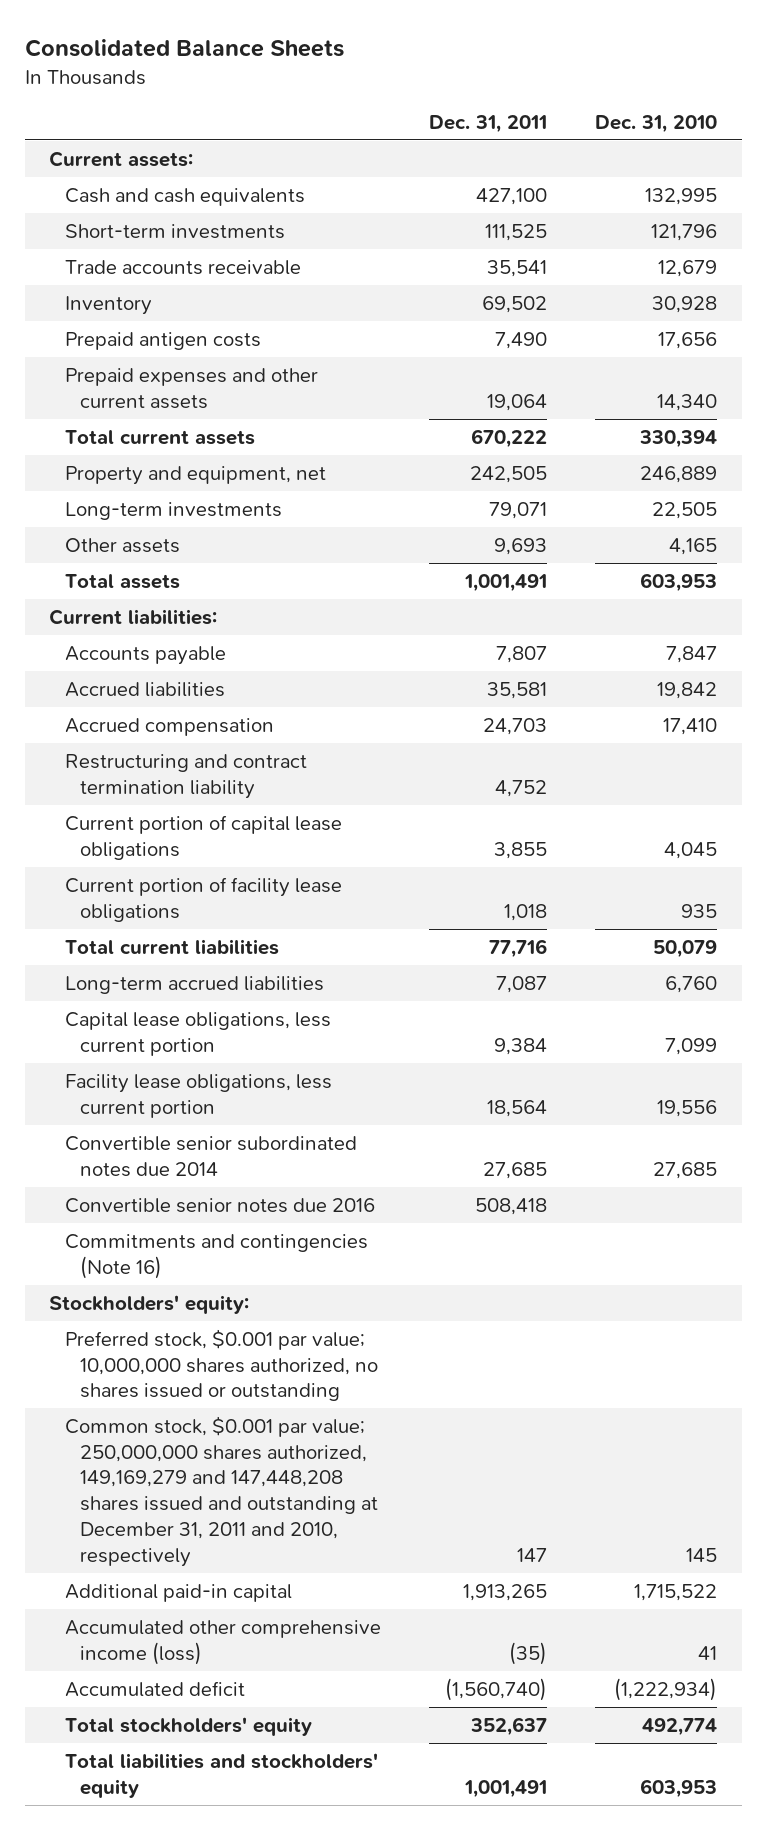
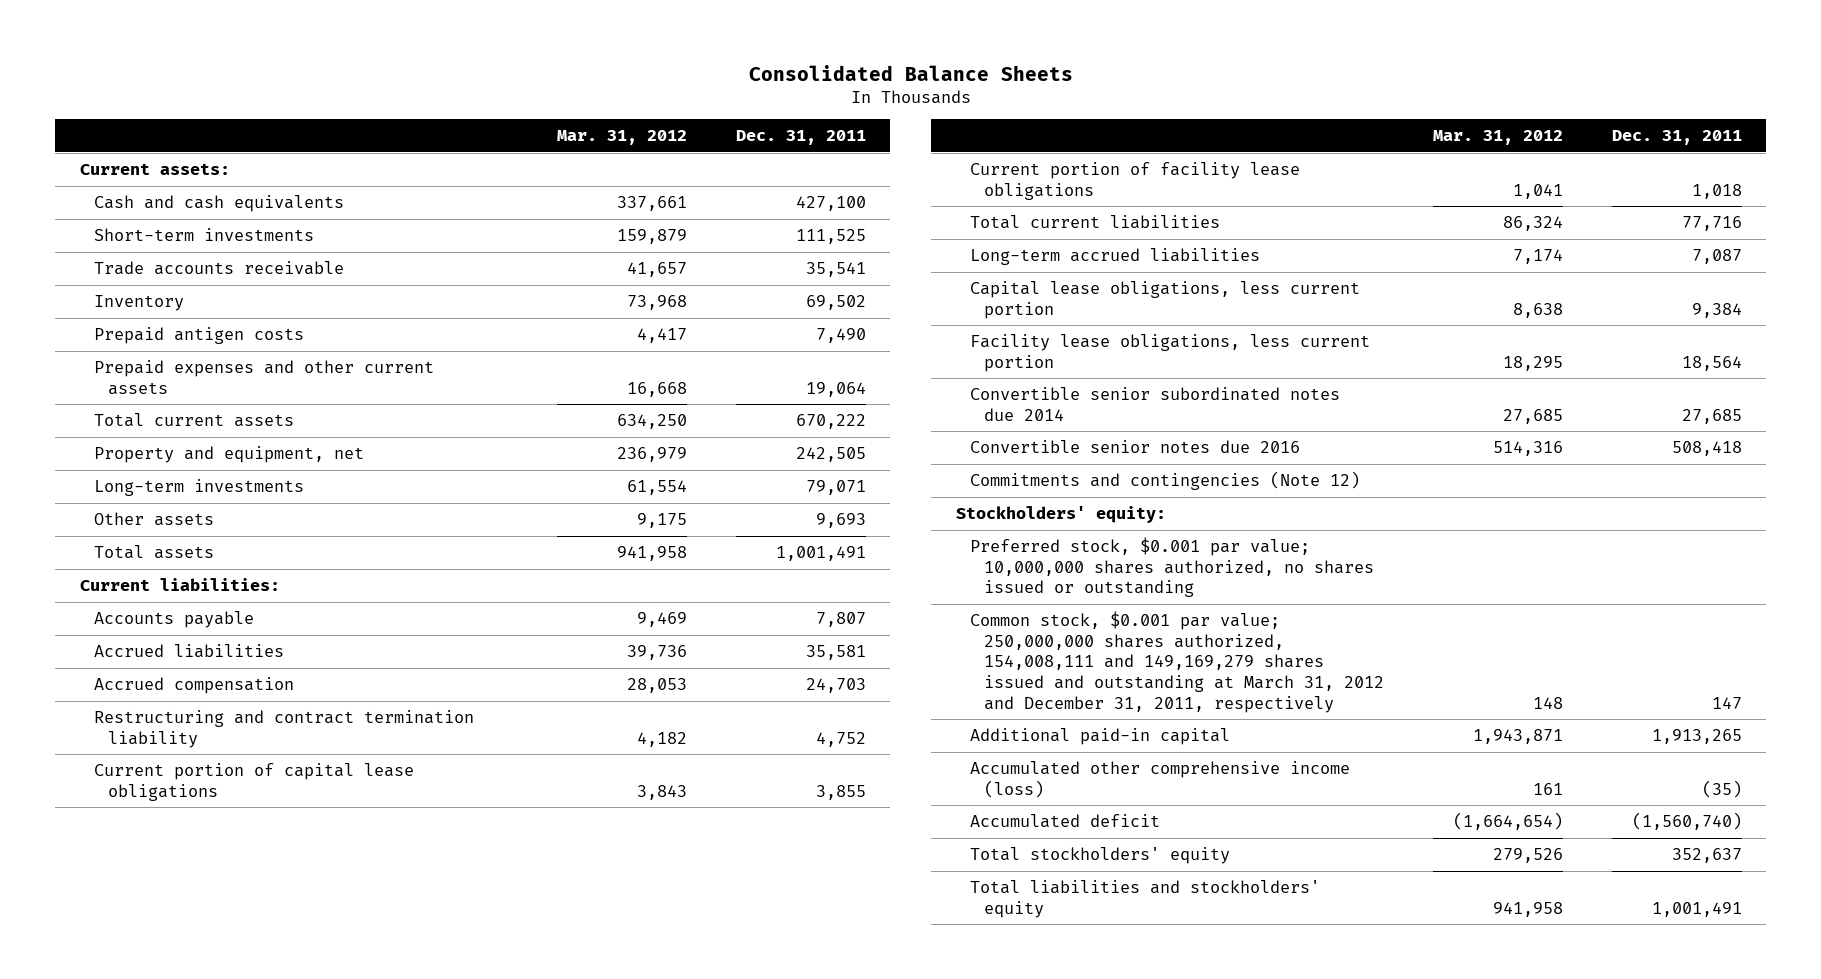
[595,114,718,133] Dec. 31, 2010 -> none
none -> [556,130,687,146] Mar. 31, 2012
[64,1233,368,1279] Commitments and contingencies (Note 16) -> [969,471,1360,491] Commitments and contingencies (Note 12)
[64,1415,379,1567] Common stock, $0.001 par value; 250,000,000 shares authorized, 149,169,279 and 147,448,208 shares issued and outstanding at December 31, 2011 and 2010, respectively -> [969,611,1384,713] Common stock, $0.001 par value; 250,000,000 shares authorized, 154,008,111 and 149,169,279 shares issued and outstanding at March 31, 2012 and December 31, 2011, respectively

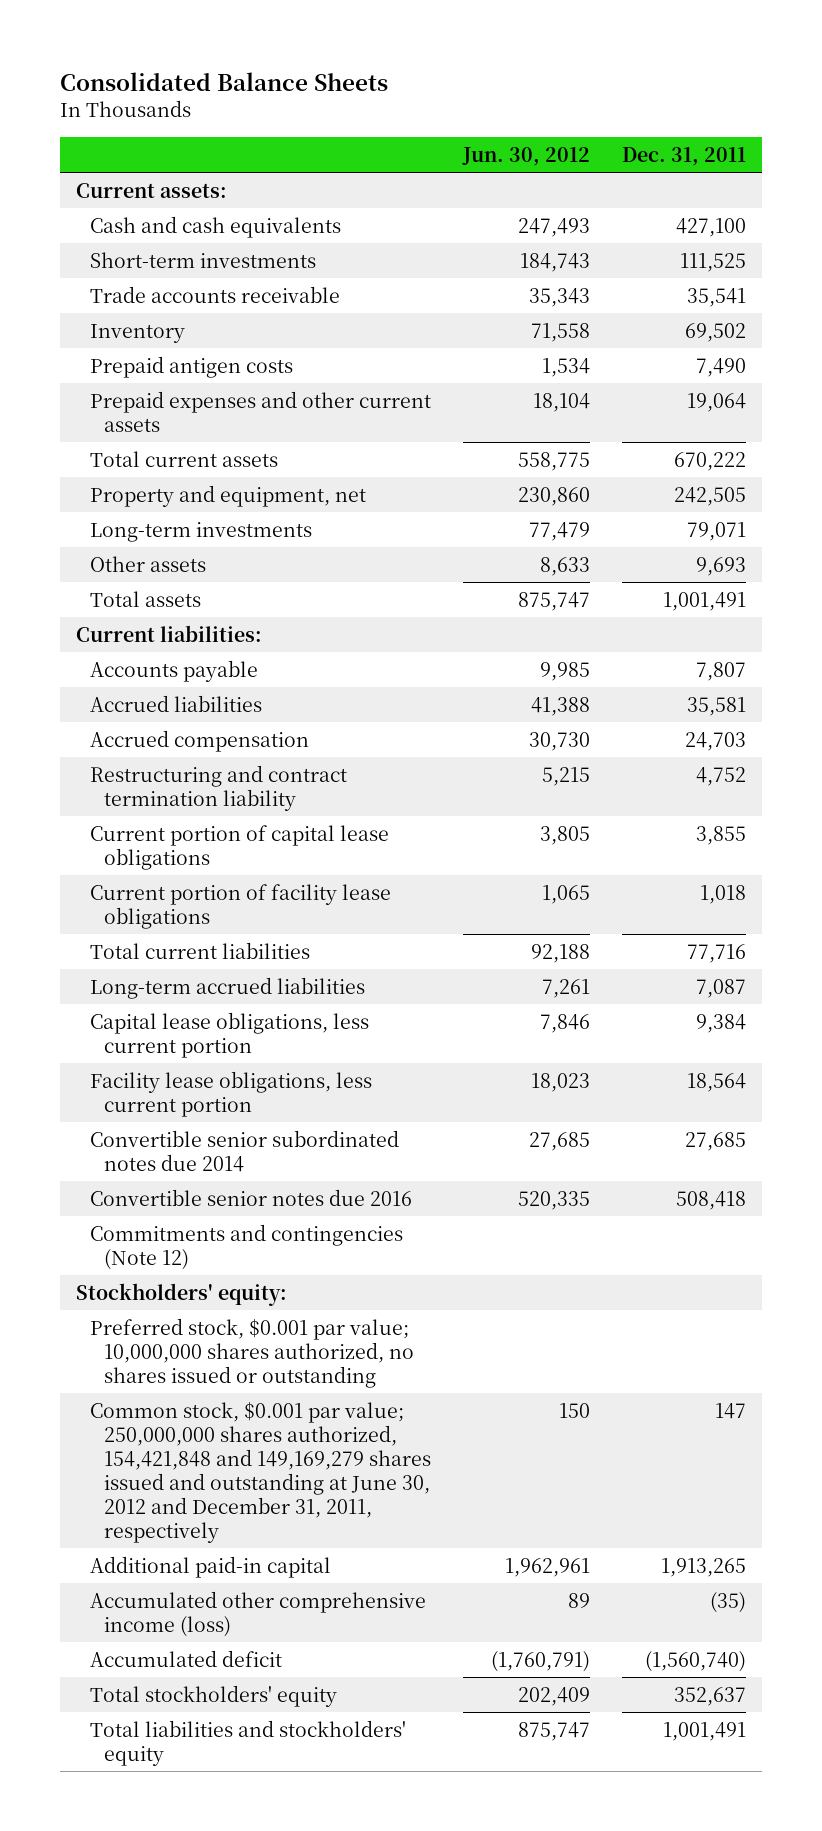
[556,130,687,146] Mar. 31, 2012 -> none
none -> [462,147,591,167] Jun. 30, 2012
[969,611,1384,713] Common stock, $0.001 par value; 250,000,000 shares authorized, 154,008,111 and 149,169,279 shares issued and outstanding at March 31, 2012 and December 31, 2011, respectively -> [90,1401,432,1543] Common stock, $0.001 par value; 250,000,000 shares authorized, 154,421,848 and 149,169,279 shares issued and outstanding at June 30, 2012 and December 31, 2011, respectively

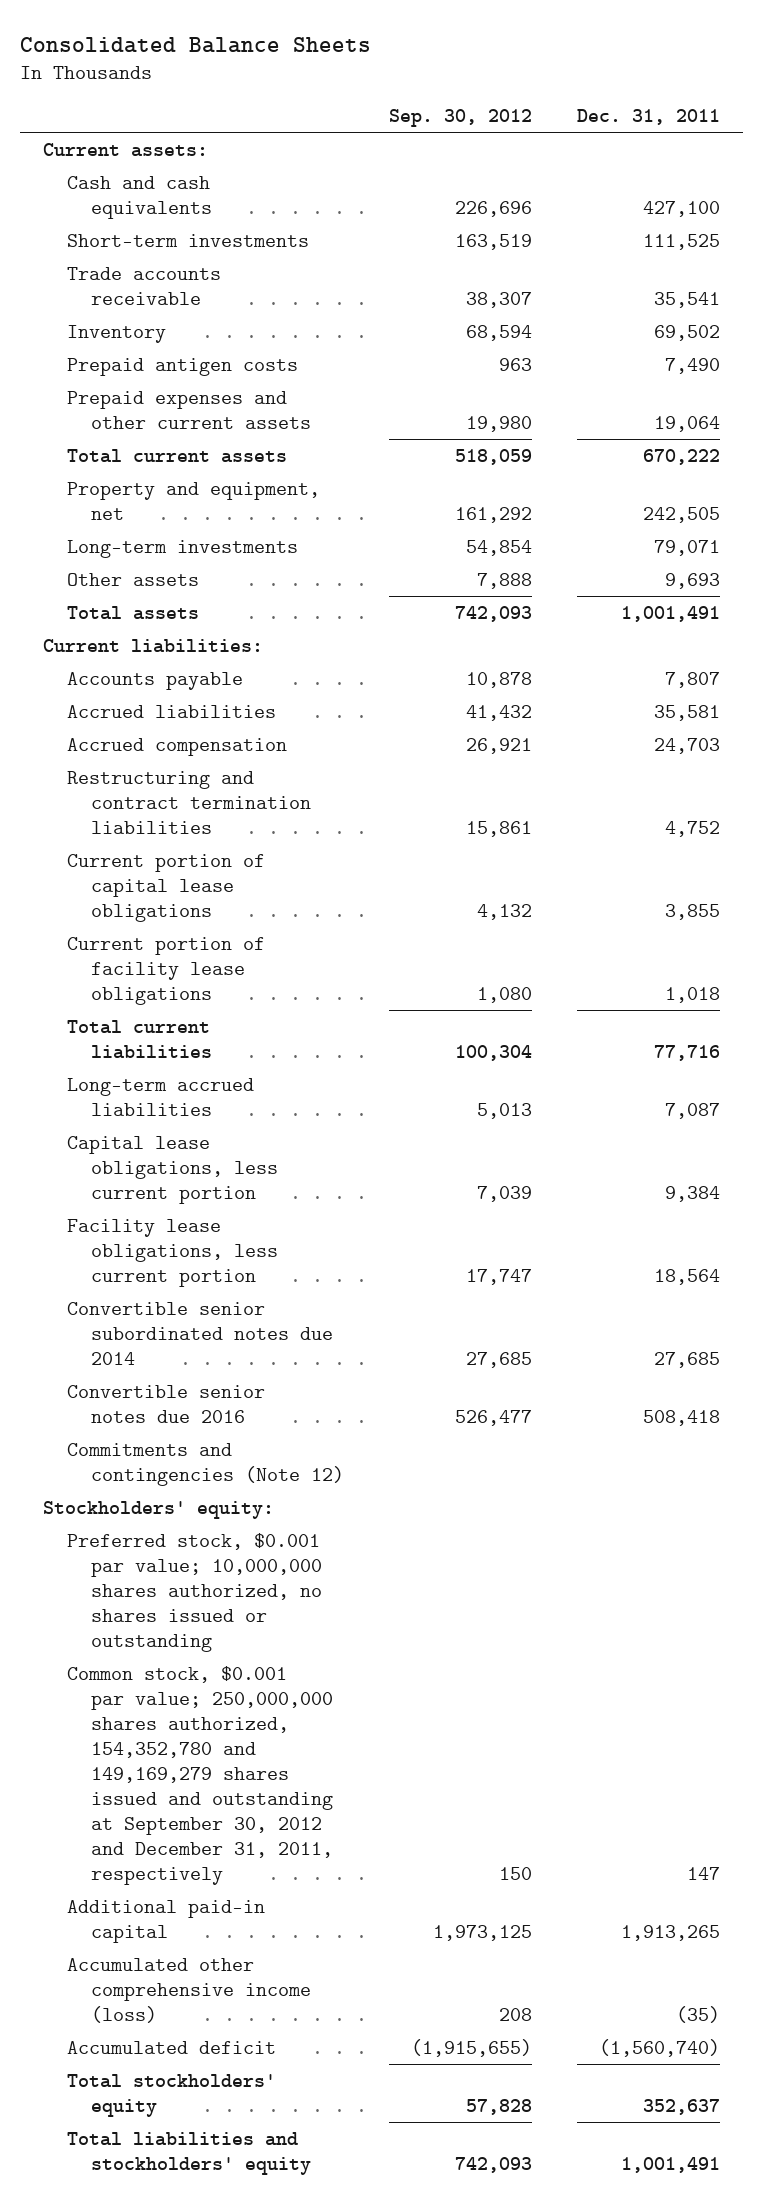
[462,147,591,167] Jun. 30, 2012 -> none
none -> [389,109,533,128] Sep. 30, 2012
[90,764,348,811] Restructuring and contract termination liability -> [66,770,312,834] Restructuring and contract termination liabilities
[90,1401,432,1543] Common stock, $0.001 par value; 250,000,000 shares authorized, 154,421,848 and 149,169,279 shares issued and outstanding at June 30, 2012 and December 31, 2011, respectively -> [66,1665,334,1885] Common stock, $0.001 par value; 250,000,000 shares authorized, 154,352,780 and 149,169,279 shares issued and outstanding at September 30, 2012 and December 31, 2011, respectively

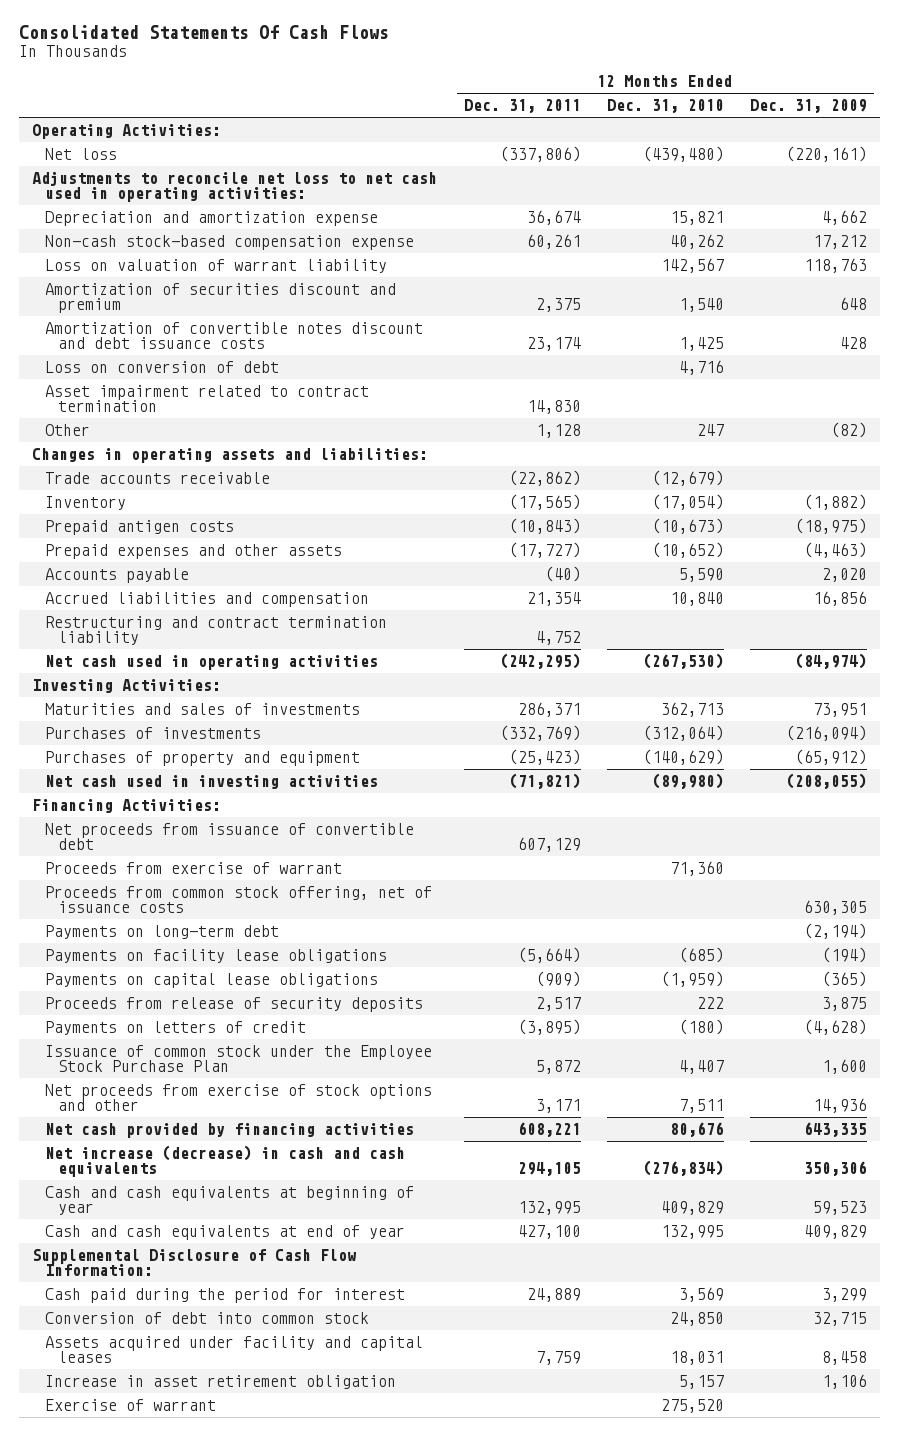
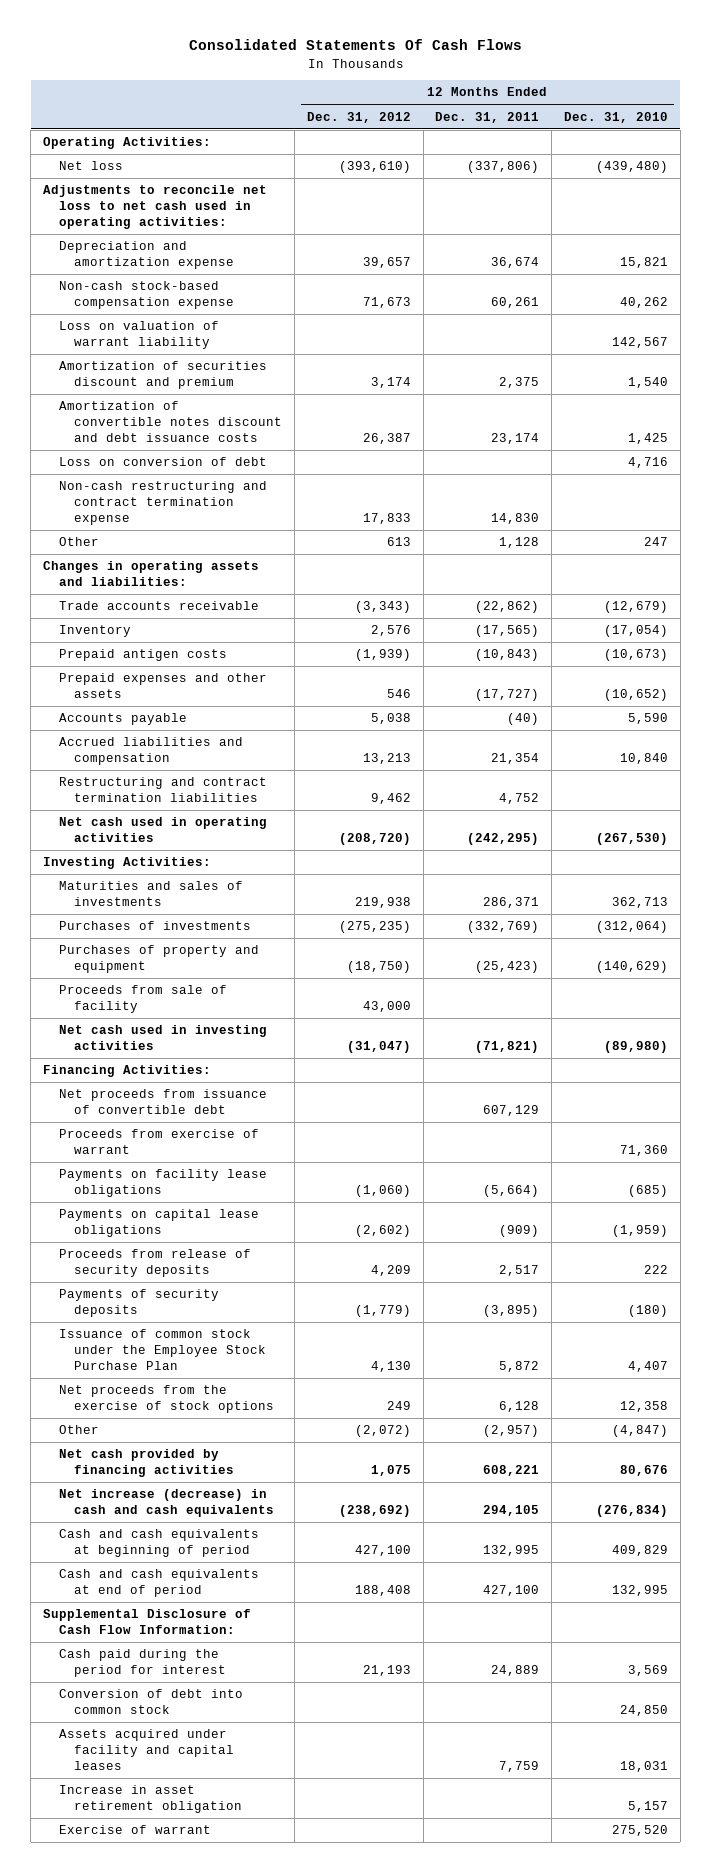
[749,99,867,114] Dec. 31, 2009 -> none
none -> [306,111,411,123] Dec. 31, 2012
[45,384,370,412] Asset impairment related to contract termination -> [58,481,267,526] Non-cash restructuring and contract termination expense
[45,615,388,645] Restructuring and contract termination liability -> [58,777,267,803] Restructuring and contract termination liabilities
none -> [58,985,227,1014] Proceeds from sale of facility
[45,885,433,913] Proceeds from common stock offering, net of issuance costs -> none
[45,924,280,939] Payments on long-term debt -> none
[45,1020,307,1035] Payments on letters of credit -> [58,1289,219,1318] Payments of security deposits
[45,1083,433,1111] Net proceeds from exercise of stock options and other -> [58,1385,275,1414] Net proceeds from the exercise of stock options
[535,1098,581,1113] 3,171 -> [499,1401,540,1413] 6,128
[678,1098,724,1113] 7,511 -> [620,1401,669,1413] 12,358
none -> [58,1425,99,1435] Other
[45,1185,415,1215] Cash and cash equivalents at beginning of year -> [58,1529,259,1558] Cash and cash equivalents at beginning of period
[45,1224,406,1240] Cash and cash equivalents at end of year -> [58,1569,259,1598] Cash and cash equivalents at end of period

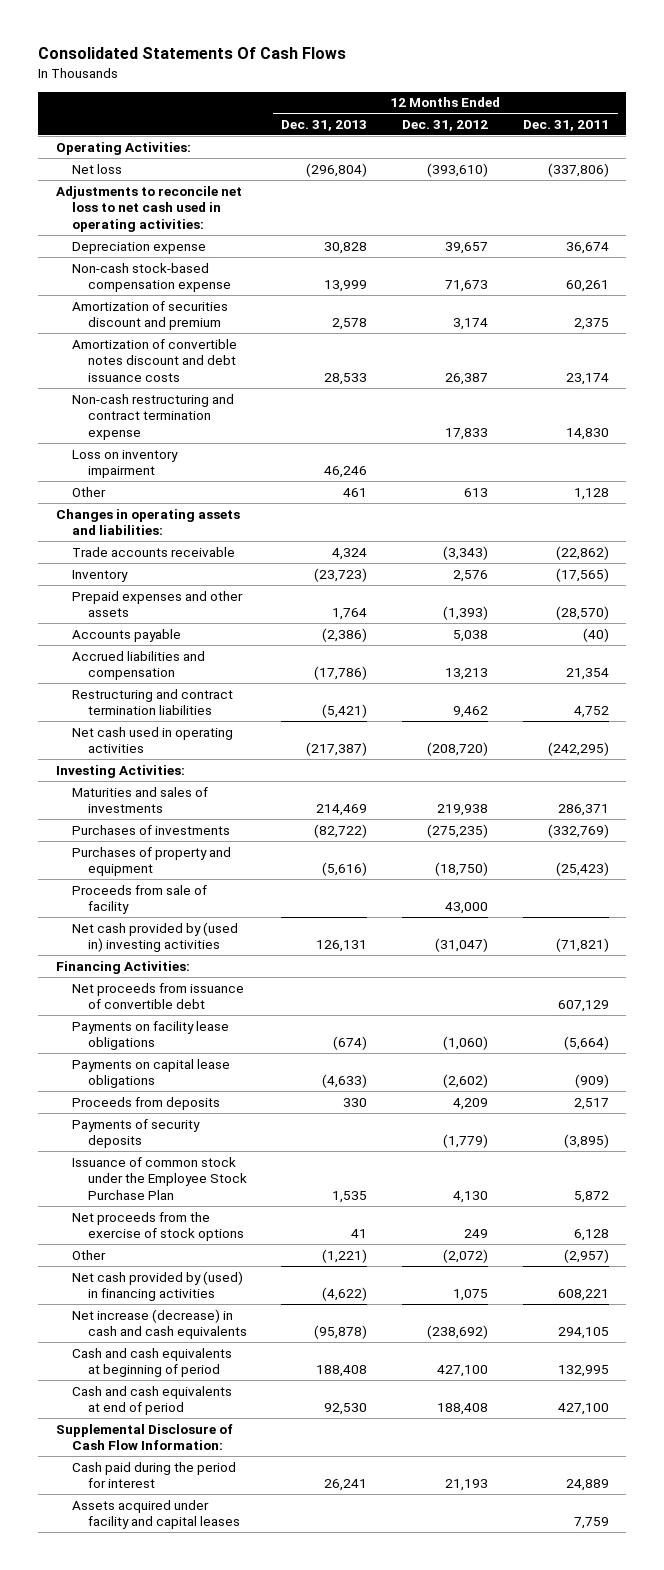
[564,111,669,123] Dec. 31, 2010 -> none
none -> [281,119,368,131] Dec. 31, 2013
[58,241,235,270] Depreciation and amortization expense -> [71,241,206,254] Depreciation expense
[58,321,219,350] Loss on valuation of warrant liability -> none
[58,457,267,467] Loss on conversion of debt -> none
none -> [71,449,178,479] Loss on inventory impairment
[58,649,227,662] Prepaid antigen costs -> none
[386,689,411,699] 546 -> [443,606,489,621] (1,393)
[475,689,540,702] (17,727) -> [555,606,609,621] (28,570)
[58,1025,267,1051] Net cash used in investing activities -> [71,921,238,953] Net cash provided by (used in) investing activities
[58,1129,259,1155] Proceeds from exercise of warrant -> none
[58,1249,251,1278] Proceeds from release of security deposits -> [71,1096,220,1110] Proceeds from deposits
[58,1449,235,1478] Net cash provided by financing activities -> [71,1270,243,1302] Net cash provided by (used) in financing activities
[58,1689,243,1715] Conversion of debt into common stock -> none
[58,1785,243,1814] Increase in asset retirement obligation -> none
[58,1825,211,1835] Exercise of warrant -> none

